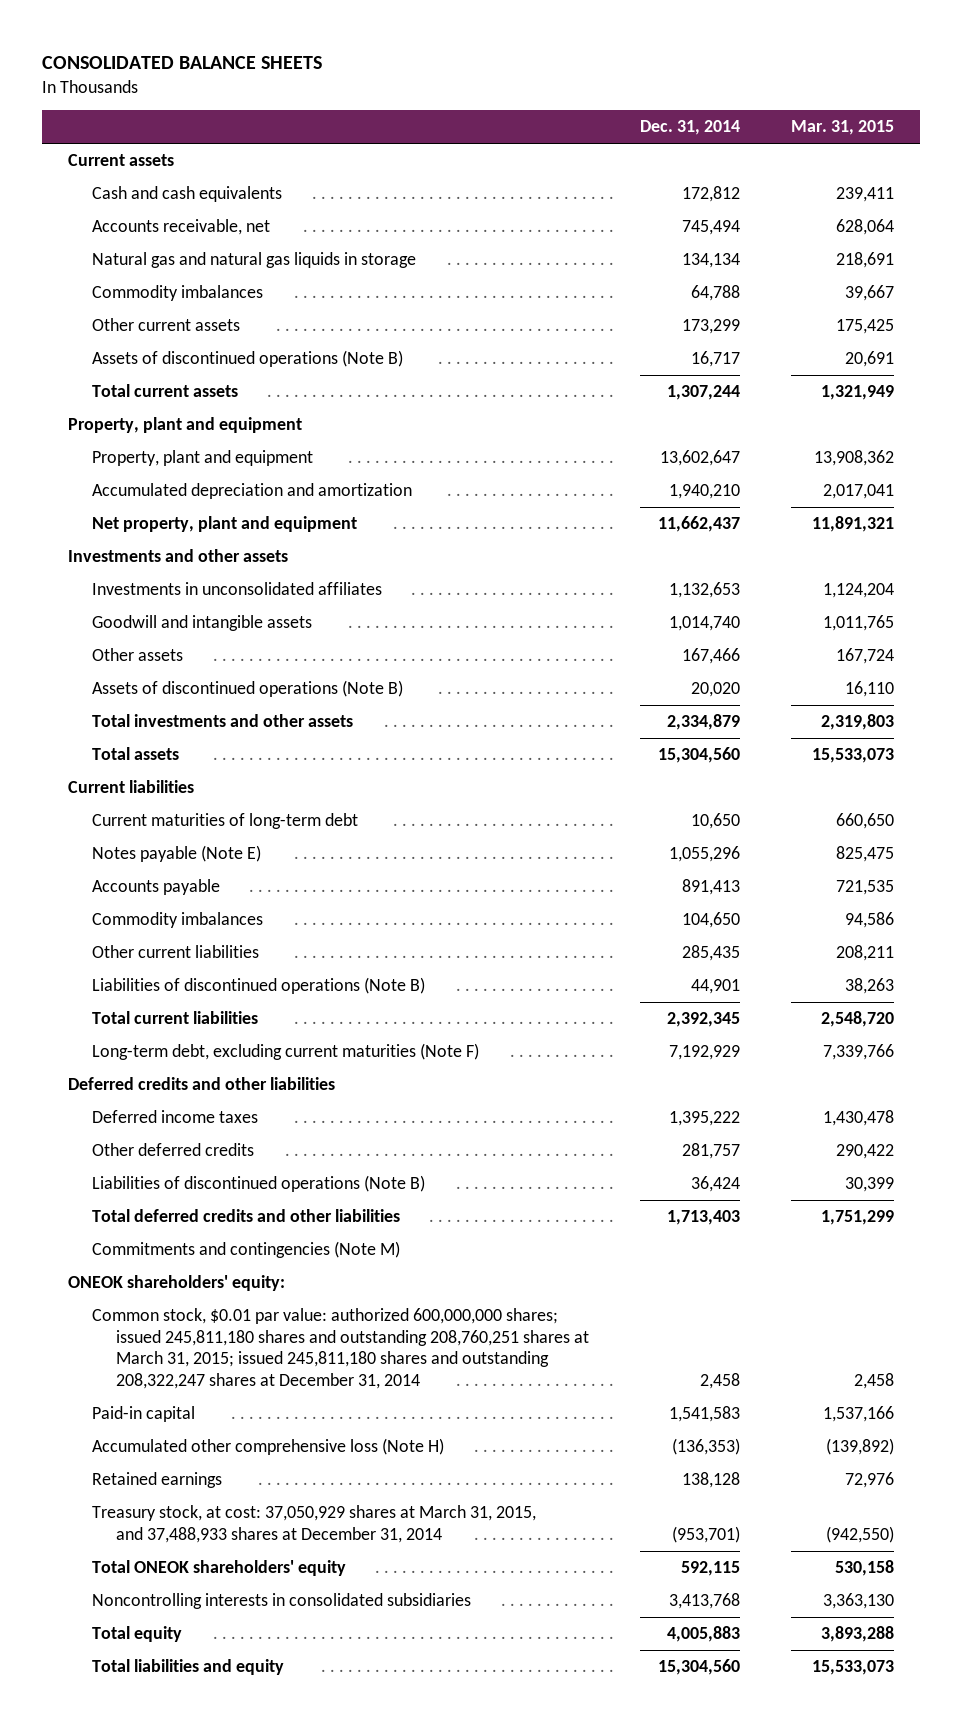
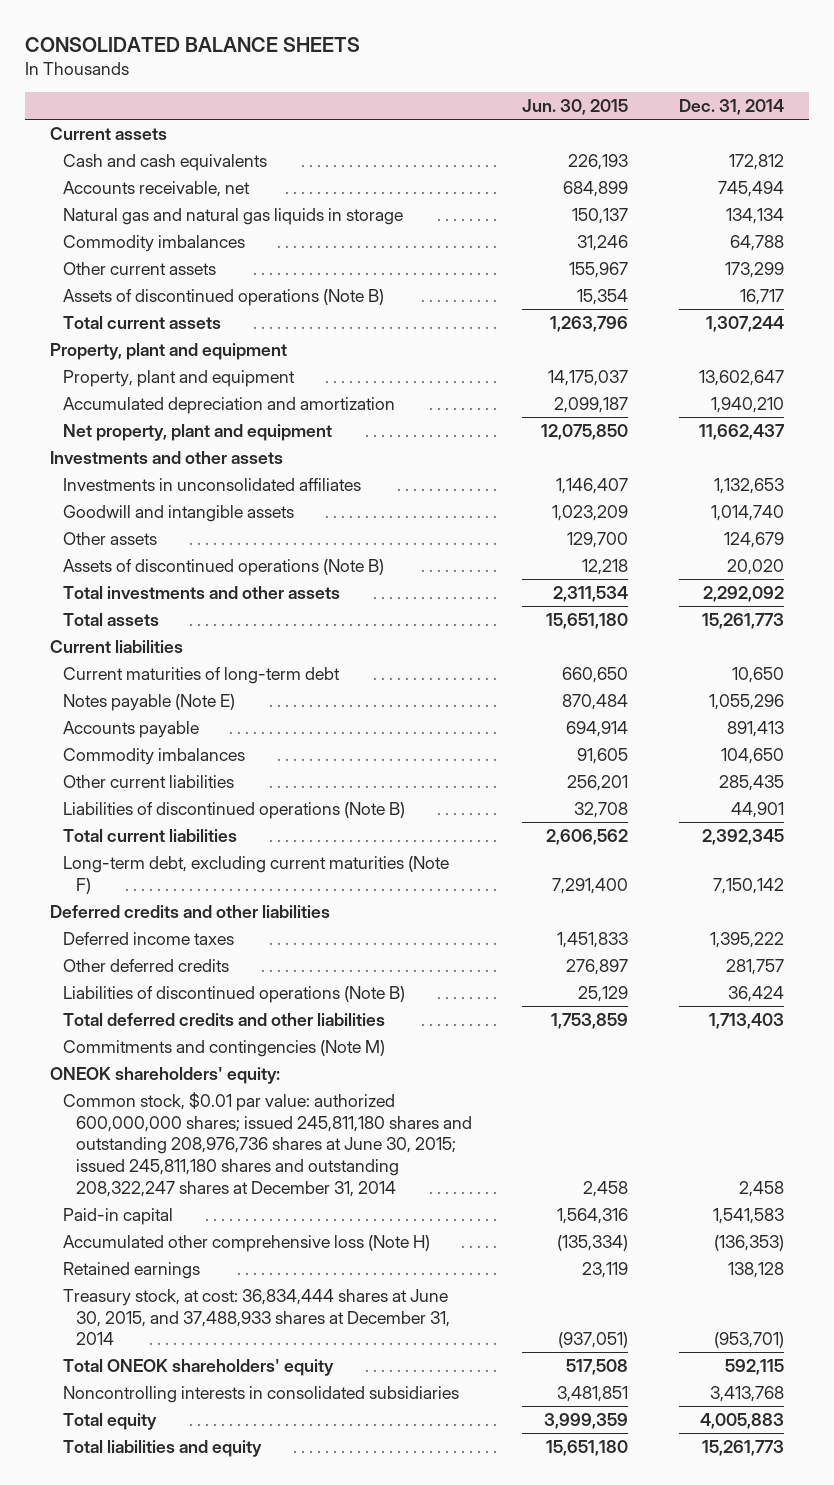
[791,120,895,136] Mar. 31, 2015 -> none
none -> [522,98,629,115] Jun. 30, 2015
[681,648,740,665] 167,466 -> [723,531,784,548] 124,679
[666,714,740,731] 2,334,879 -> [702,585,784,602] 2,292,092
[657,747,740,764] 15,304,560 -> [701,612,784,629] 15,261,773
[668,1045,740,1061] 7,192,929 -> [712,877,784,894] 7,150,142
[91,1308,589,1389] Common stock, $0.01 par value: authorized 600,000,000 shares; issued 245,811,180 shares and outstanding 208,760,251 shares at March 31, 2015; issued 245,811,180 shares and outstanding 208,322,247 shares at December 31, 2014 -> [62,1091,472,1198] Common stock, $0.01 par value: authorized 600,000,000 shares; issued 245,811,180 shares and outstanding 208,976,736 shares at June 30, 2015; issued 245,811,180 shares and outstanding 208,322,247 shares at December 31, 2014
[91,1505,536,1543] Treasury stock, at cost: 37,050,929 shares at March 31, 2015, and 37,488,933 shares at December 31, 2014 -> [62,1288,450,1346] Treasury stock, at cost: 36,834,444 shares at June 30, 2015, and 37,488,933 shares at December 31, 2014
[657,1659,740,1676] 15,304,560 -> [701,1439,784,1456] 15,261,773

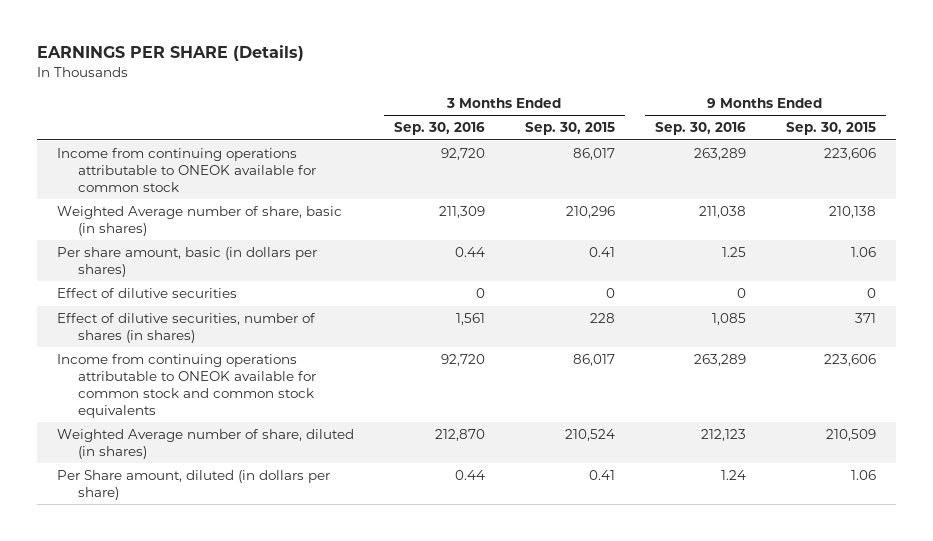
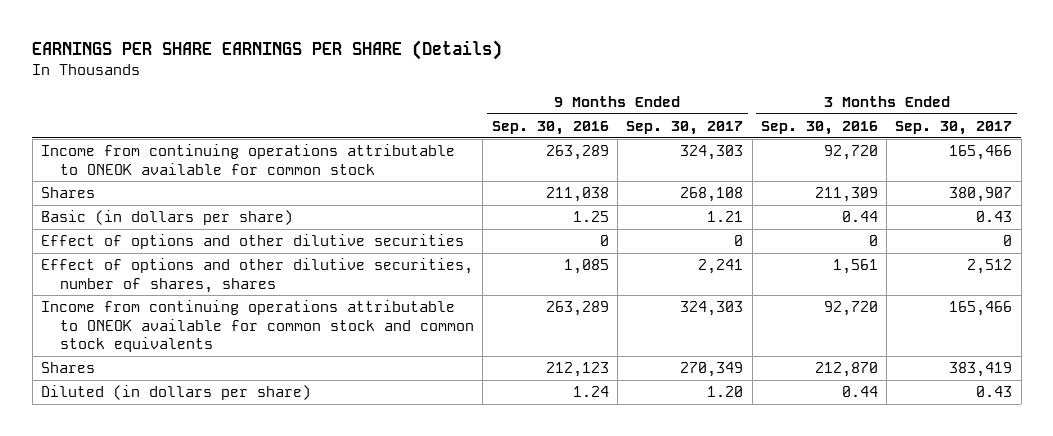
[37,45,305,62] EARNINGS PER SHARE (Details) -> [32,40,503,61] EARNINGS PER SHARE EARNINGS PER SHARE (Details)
[524,122,615,136] Sep. 30, 2015 -> none
[785,122,876,136] Sep. 30, 2015 -> none
none -> [626,120,744,135] Sep. 30, 2017
none -> [895,120,1013,135] Sep. 30, 2017
[57,206,343,236] Weighted Average number of share, basic (in shares) -> [40,187,95,199] Shares
[57,247,318,277] Per share amount, basic (in dollars per shares) -> [40,210,293,226] Basic (in dollars per share)
[57,288,238,299] Effect of dilutive securities -> [40,234,464,250] Effect of options and other dilutive securities
[57,313,317,343] Effect of dilutive securities, number of shares (in shares) -> [40,258,473,293] Effect of options and other dilutive securities, number of shares, shares
[57,429,355,459] Weighted Average number of share, diluted (in shares) -> [40,362,95,374] Shares
[57,470,331,500] Per Share amount, diluted (in dollars per share) -> [40,385,311,401] Diluted (in dollars per share)

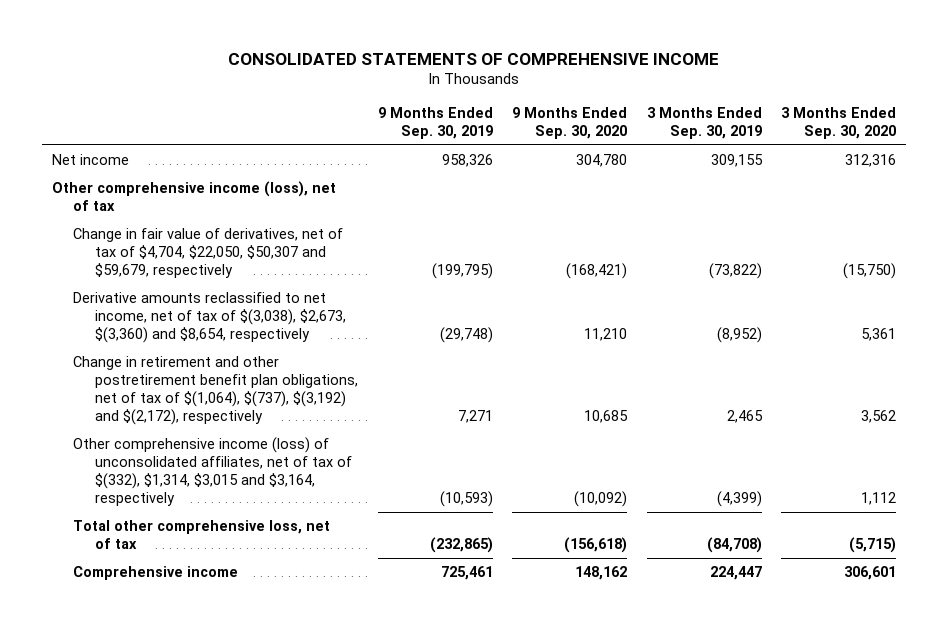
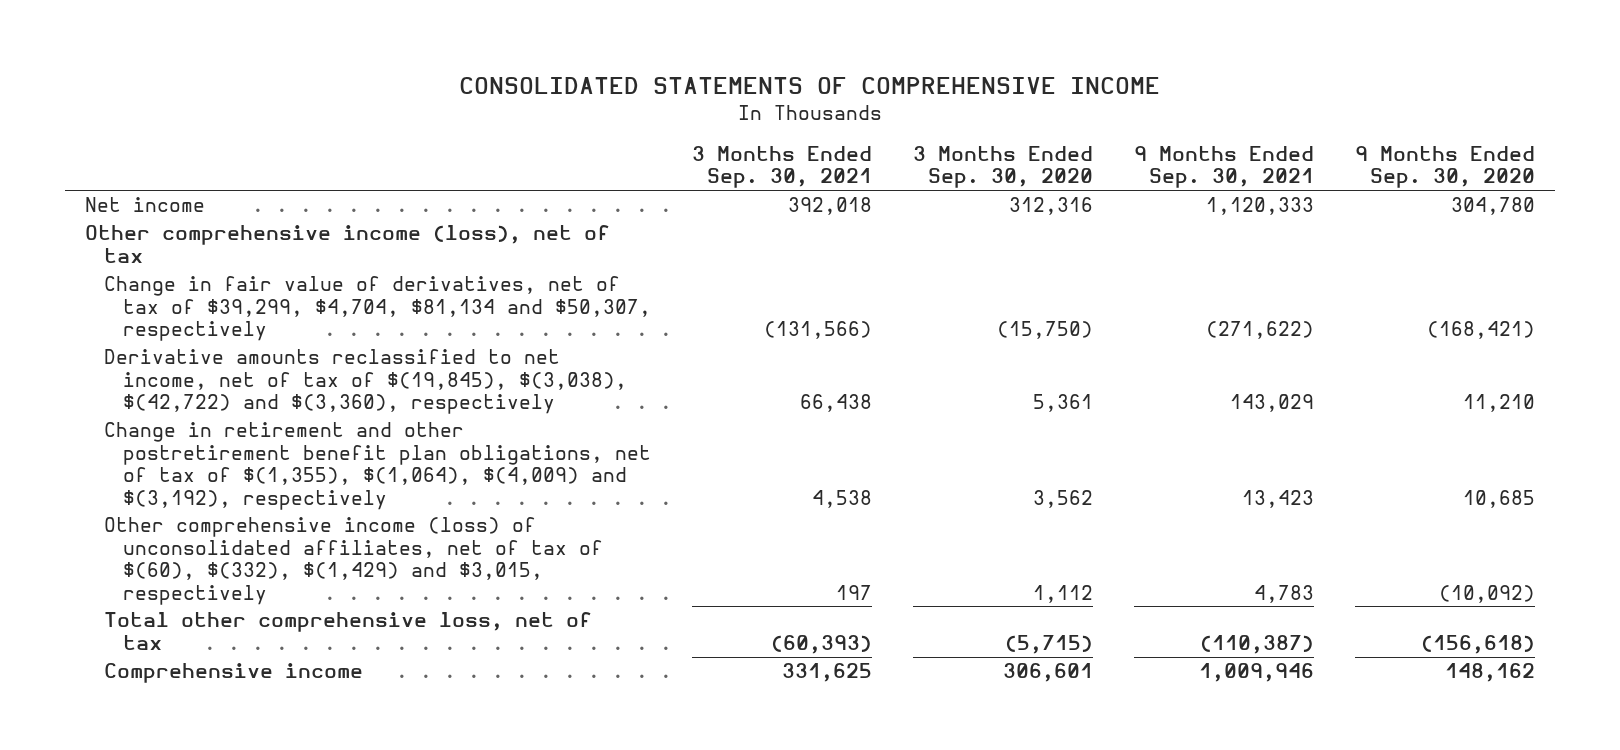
[377,107,493,140] 9 Months Ended Sep. 30, 2019 -> none
[646,107,762,140] 3 Months Ended Sep. 30, 2019 -> none
none -> [692,146,873,189] 3 Months Ended Sep. 30, 2021
none -> [1133,146,1314,189] 9 Months Ended Sep. 30, 2021
[73,228,344,278] Change in fair value of derivatives, net of tax of $4,704, $22,050, $50,307 and $59,679, respectively -> [104,276,652,342] Change in fair value of derivatives, net of tax of $39,299, $4,704, $81,134 and $50,307, respectively
[73,292,346,343] Derivative amounts reclassified to net income, net of tax of $(3,038), $2,673, $(3,360) and $8,654, respectively -> [104,349,628,415] Derivative amounts reclassified to net income, net of tax of $(19,845), $(3,038), $(42,722) and $(3,360), respectively
[73,356,358,425] Change in retirement and other postretirement benefit plan obligations, net of tax of $(1,064), $(737), $(3,192) and $(2,172), respectively -> [104,422,652,510] Change in retirement and other postretirement benefit plan obligations, net of tax of $(1,355), $(1,064), $(4,009) and $(3,192), respectively
[73,437,352,506] Other comprehensive income (loss) of unconsolidated affiliates, net of tax of $(332), $1,314, $3,015 and $3,164, respectively -> [104,517,604,605] Other comprehensive income (loss) of unconsolidated affiliates, net of tax of $(60), $(332), $(1,429) and $3,015, respectively

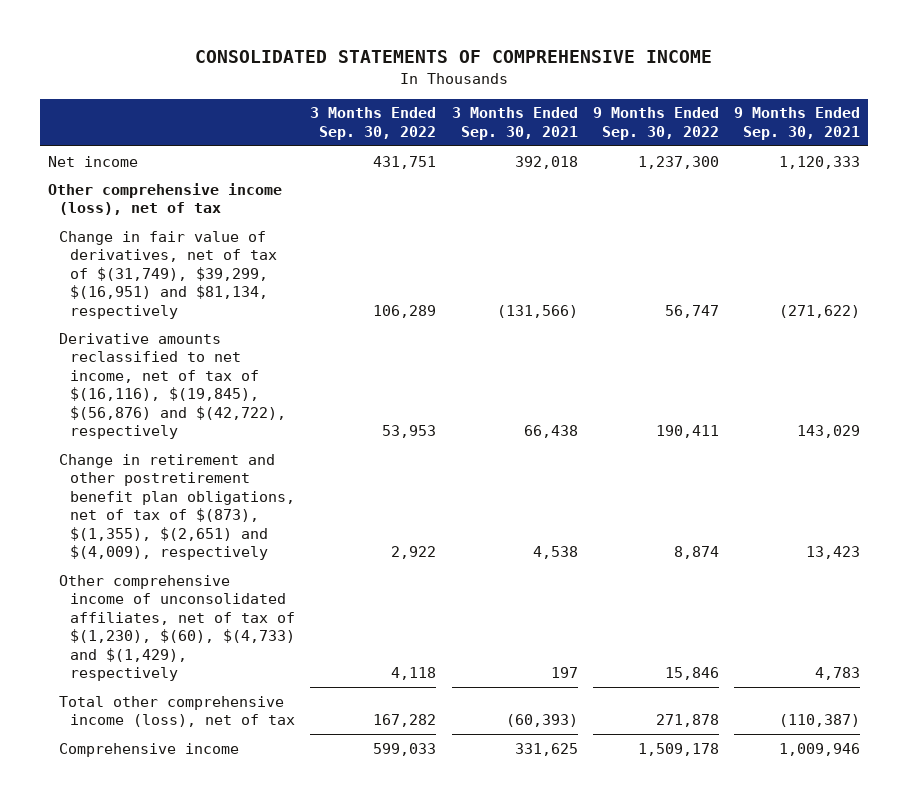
[912,146,1093,189] 3 Months Ended Sep. 30, 2020 -> none
[1354,146,1535,189] 9 Months Ended Sep. 30, 2020 -> none
none -> [310,107,437,140] 3 Months Ended Sep. 30, 2022
none -> [593,107,720,140] 9 Months Ended Sep. 30, 2022
[104,276,652,342] Change in fair value of derivatives, net of tax of $39,299, $4,704, $81,134 and $50,307, respectively -> [58,230,277,319] Change in fair value of derivatives, net of tax of $(31,749), $39,299, $(16,951) and $81,134, respectively
[104,349,628,415] Derivative amounts reclassified to net income, net of tax of $(19,845), $(3,038), $(42,722) and $(3,360), respectively -> [58,332,286,440] Derivative amounts reclassified to net income, net of tax of $(16,116), $(19,845), $(56,876) and $(42,722), respectively
[104,422,652,510] Change in retirement and other postretirement benefit plan obligations, net of tax of $(1,355), $(1,064), $(4,009) and $(3,192), respectively -> [58,453,295,561] Change in retirement and other postretirement benefit plan obligations, net of tax of $(873), $(1,355), $(2,651) and $(4,009), respectively
[104,517,604,605] Other comprehensive income (loss) of unconsolidated affiliates, net of tax of $(60), $(332), $(1,429) and $3,015, respectively -> [58,574,295,682] Other comprehensive income of unconsolidated affiliates, net of tax of $(1,230), $(60), $(4,733) and $(1,429), respectively
[104,612,593,650] Total other comprehensive loss, net of tax -> [58,695,295,728] Total other comprehensive income (loss), net of tax

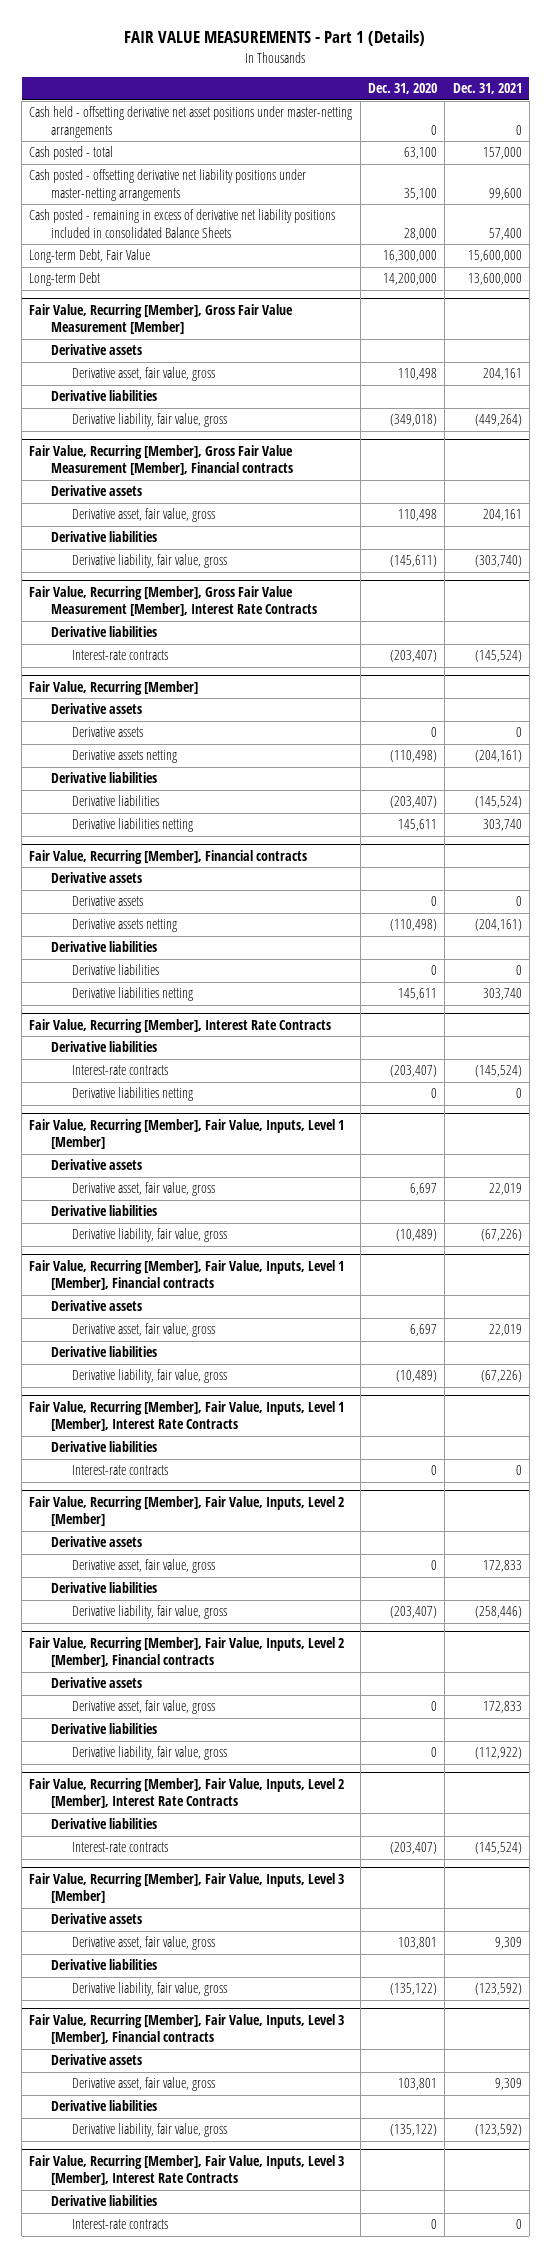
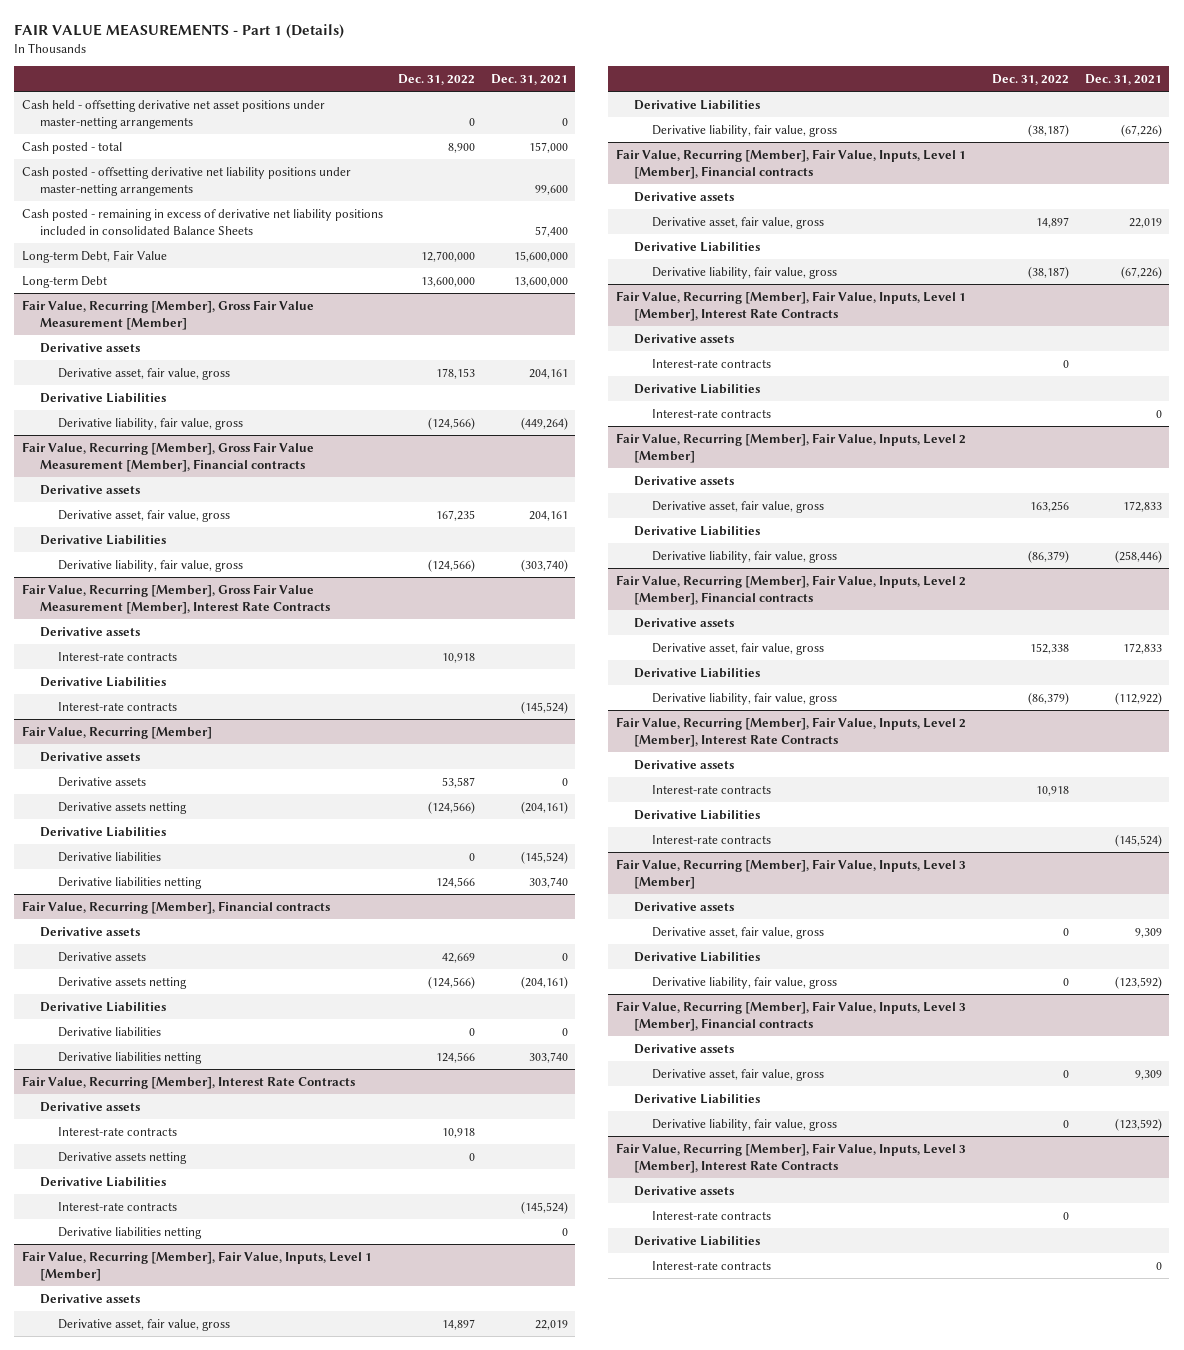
[367,83,437,95] Dec. 31, 2020 -> none
none -> [398,73,476,85] Dec. 31, 2022
[50,390,157,402] Derivative liabilities -> [39,392,166,403] Derivative Liabilities
[50,531,157,543] Derivative liabilities -> [39,534,166,545] Derivative Liabilities
none -> [39,626,140,637] Derivative assets
none -> [57,651,177,661] Interest-rate contracts
[50,626,157,638] Derivative liabilities -> [39,676,166,687] Derivative Liabilities
[50,772,157,784] Derivative liabilities -> [39,826,166,837] Derivative Liabilities
[50,941,157,953] Derivative liabilities -> [39,1001,166,1012] Derivative Liabilities
none -> [39,1101,140,1112] Derivative assets
none -> [57,1126,177,1136] Interest-rate contracts
none -> [57,1151,187,1164] Derivative assets netting
[50,1041,157,1053] Derivative liabilities -> [39,1176,166,1187] Derivative Liabilities
[50,1205,157,1217] Derivative liabilities -> [633,99,760,110] Derivative Liabilities
[50,1346,157,1358] Derivative liabilities -> [633,241,760,252] Derivative Liabilities
none -> [633,333,734,344] Derivative assets
none -> [651,358,771,368] Interest-rate contracts
[50,1441,157,1453] Derivative liabilities -> [633,383,760,394] Derivative Liabilities
[50,1582,157,1594] Derivative liabilities -> [633,525,760,536] Derivative Liabilities
[50,1723,157,1735] Derivative liabilities -> [633,667,760,678] Derivative Liabilities
none -> [633,759,734,770] Derivative assets
none -> [651,784,771,794] Interest-rate contracts
[50,1818,157,1830] Derivative liabilities -> [633,809,760,820] Derivative Liabilities
[50,1959,157,1971] Derivative liabilities -> [633,951,760,962] Derivative Liabilities
[50,2100,157,2112] Derivative liabilities -> [633,1093,760,1104] Derivative Liabilities
none -> [633,1185,734,1196] Derivative assets
none -> [651,1210,771,1220] Interest-rate contracts
[50,2195,157,2207] Derivative liabilities -> [633,1235,760,1246] Derivative Liabilities

